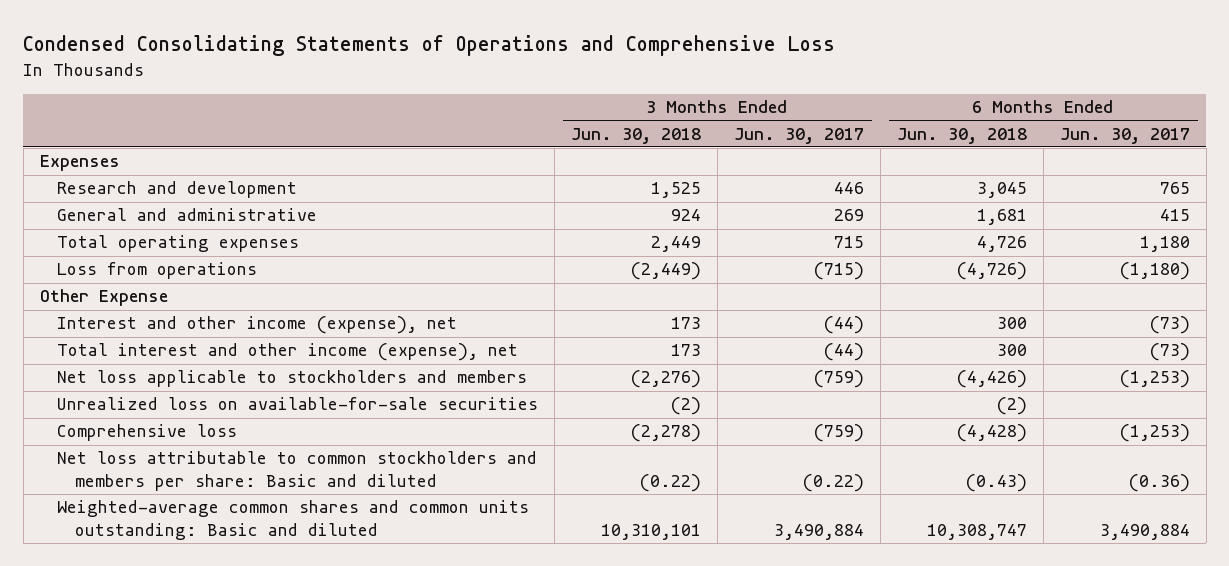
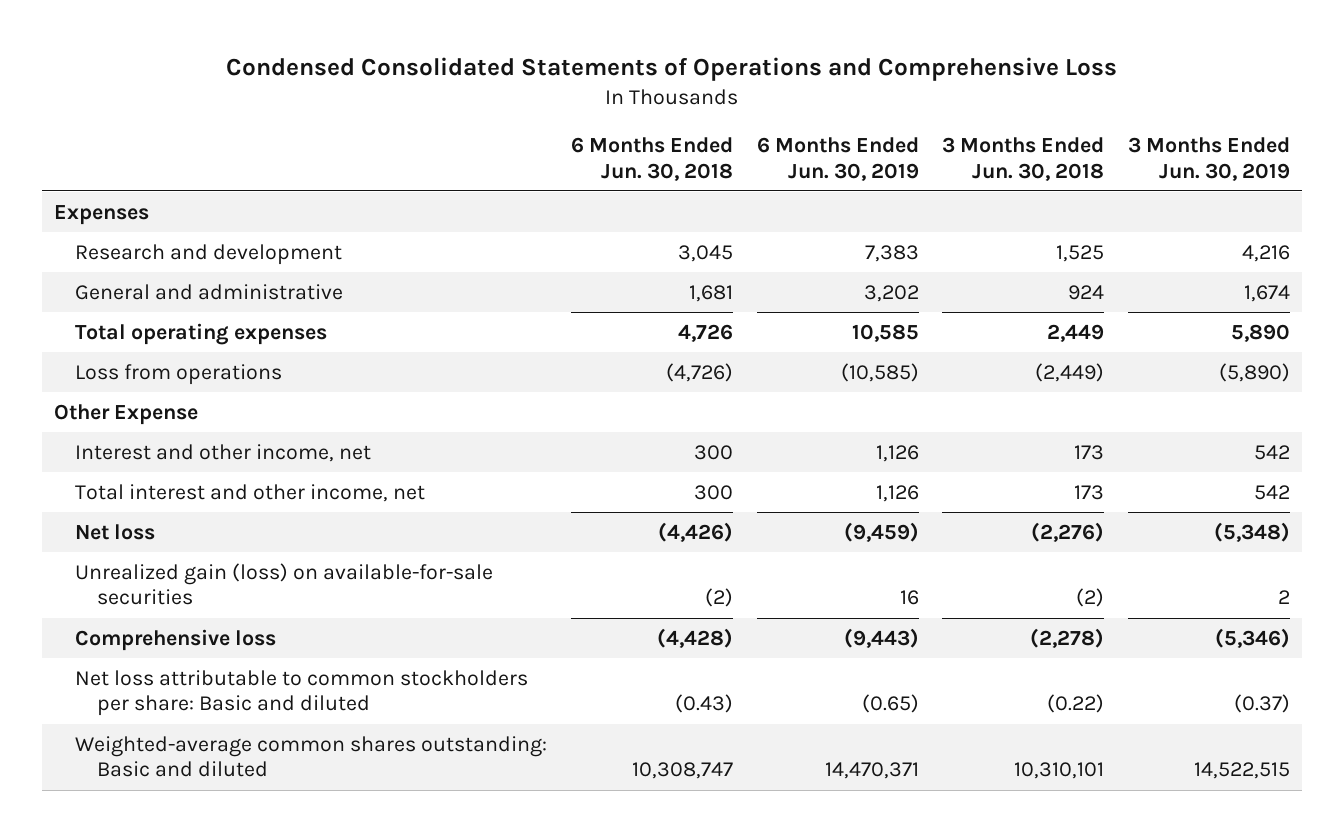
[23,35,836,57] Condensed Consolidating Statements of Operations and Comprehensive Loss -> [225,57,1117,82] Condensed Consolidated Statements of Operations and Comprehensive Loss
[733,127,864,144] Jun. 30, 2017 -> none
[1059,127,1190,144] Jun. 30, 2017 -> none
none -> [756,137,919,181] 6 Months Ended Jun. 30, 2019
none -> [1127,137,1290,181] 3 Months Ended Jun. 30, 2019
[57,316,458,335] Interest and other income (expense), net -> [75,443,372,462] Interest and other income, net
[57,343,519,362] Total interest and other income (expense), net -> [75,483,426,502] Total interest and other income, net
[57,370,528,388] Net loss applicable to stockholders and members -> [75,523,156,540] Net loss
[57,397,539,411] Unrealized loss on available-for-sale securities -> [75,562,494,606] Unrealized gain (loss) on available-for-sale securities
[57,451,538,491] Net loss attributable to common stockholders and members per share: Basic and diluted -> [75,669,529,717] Net loss attributable to common stockholders per share: Basic and diluted
[57,500,530,540] Weighted-average common shares and common units outstanding: Basic and diluted -> [75,735,548,778] Weighted-average common shares outstanding: Basic and diluted

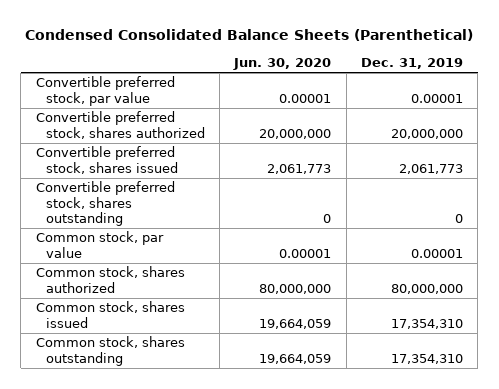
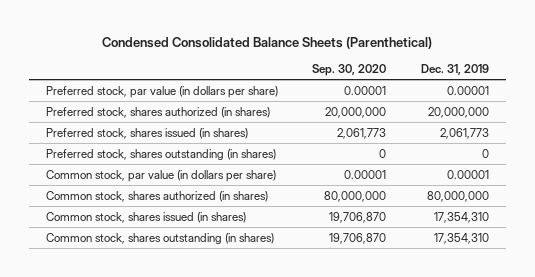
[233,57,332,70] Jun. 30, 2020 -> none
none -> [312,64,387,77] Sep. 30, 2020
[35,76,175,106] Convertible preferred stock, par value -> [46,85,279,98] Preferred stock, par value (in dollars per share)
[35,111,205,139] Convertible preferred stock, shares authorized -> [46,106,271,118] Preferred stock, shares authorized (in shares)
[35,146,178,174] Convertible preferred stock, shares issued -> [46,127,249,139] Preferred stock, shares issued (in shares)
[35,181,175,226] Convertible preferred stock, shares outstanding -> [46,148,277,160] Preferred stock, shares outstanding (in shares)
[35,231,164,258] Common stock, par value -> [46,169,277,182] Common stock, par value (in dollars per share)
[35,266,185,293] Common stock, shares authorized -> [46,190,269,202] Common stock, shares authorized (in shares)
[35,301,185,328] Common stock, shares issued -> [46,211,247,223] Common stock, shares issued (in shares)
[35,336,185,366] Common stock, shares outstanding -> [46,232,275,244] Common stock, shares outstanding (in shares)

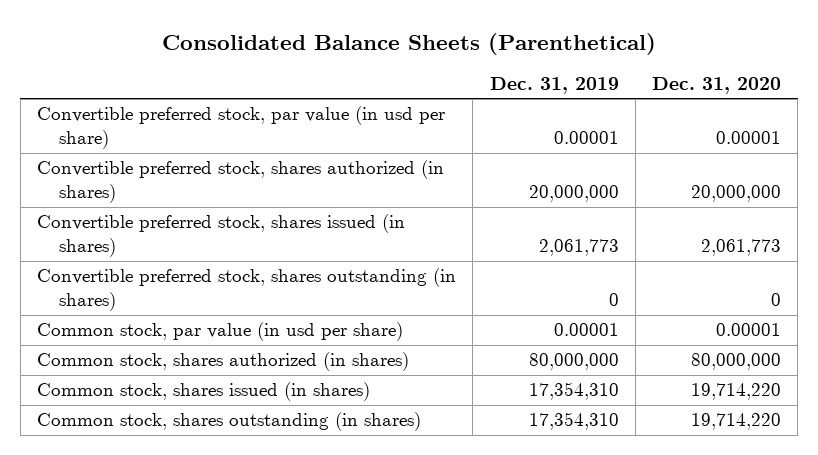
[102,36,433,49] Condensed Consolidated Balance Sheets (Parenthetical) -> [162,32,657,55] Consolidated Balance Sheets (Parenthetical)
[312,64,387,77] Sep. 30, 2020 -> none
none -> [652,76,782,94] Dec. 31, 2020
[46,85,279,98] Preferred stock, par value (in dollars per share) -> [37,106,446,150] Convertible preferred stock, par value (in usd per share)
[46,106,271,118] Preferred stock, shares authorized (in shares) -> [37,160,445,204] Convertible preferred stock, shares authorized (in shares)
[46,127,249,139] Preferred stock, shares issued (in shares) -> [37,214,406,258] Convertible preferred stock, shares issued (in shares)
[46,148,277,160] Preferred stock, shares outstanding (in shares) -> [37,268,457,312] Convertible preferred stock, shares outstanding (in shares)
[46,169,277,182] Common stock, par value (in dollars per share) -> [37,322,404,342] Common stock, par value (in usd per share)

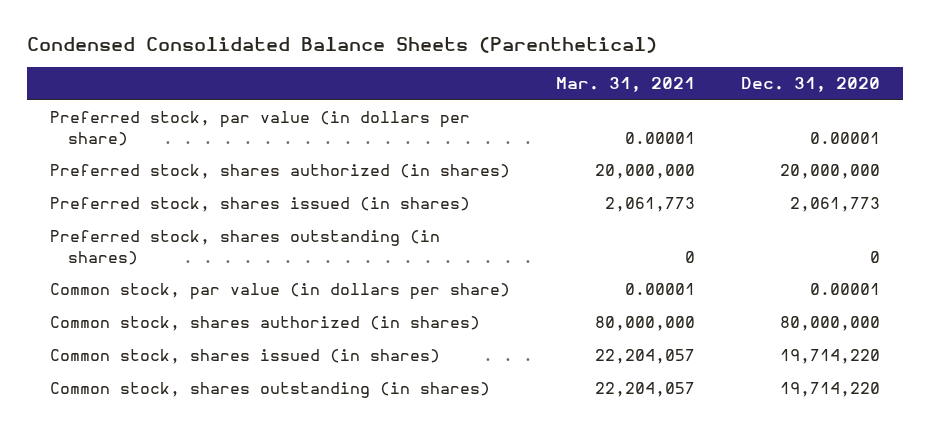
[162,32,657,55] Consolidated Balance Sheets (Parenthetical) -> [26,37,657,54] Condensed Consolidated Balance Sheets (Parenthetical)
[489,76,619,94] Dec. 31, 2019 -> none
none -> [555,77,695,93] Mar. 31, 2021
[37,106,446,150] Convertible preferred stock, par value (in usd per share) -> [49,111,470,146] Preferred stock, par value (in dollars per share)
[37,160,445,204] Convertible preferred stock, shares authorized (in shares) -> [49,164,510,180] Preferred stock, shares authorized (in shares)
[37,214,406,258] Convertible preferred stock, shares issued (in shares) -> [49,197,470,213] Preferred stock, shares issued (in shares)
[37,268,457,312] Convertible preferred stock, shares outstanding (in shares) -> [49,230,440,265] Preferred stock, shares outstanding (in shares)
[37,322,404,342] Common stock, par value (in usd per share) -> [49,283,510,301] Common stock, par value (in dollars per share)

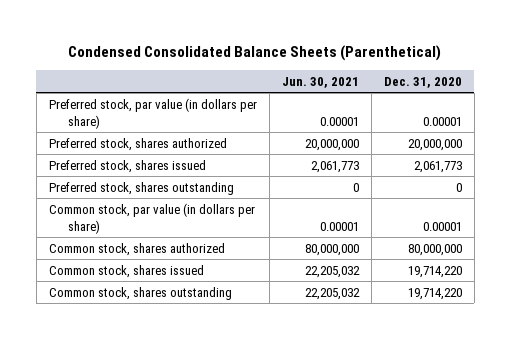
[555,77,695,93] Mar. 31, 2021 -> none
none -> [281,76,359,88] Jun. 30, 2021
[49,164,510,180] Preferred stock, shares authorized (in shares) -> [48,137,227,151] Preferred stock, shares authorized
[49,197,470,213] Preferred stock, shares issued (in shares) -> [48,159,206,173] Preferred stock, shares issued
[49,230,440,265] Preferred stock, shares outstanding (in shares) -> [48,181,234,195] Preferred stock, shares outstanding
[49,316,480,332] Common stock, shares authorized (in shares) -> [48,242,225,256] Common stock, shares authorized
[49,349,440,365] Common stock, shares issued (in shares) -> [48,264,204,278] Common stock, shares issued
[49,382,490,399] Common stock, shares outstanding (in shares) -> [48,286,232,300] Common stock, shares outstanding

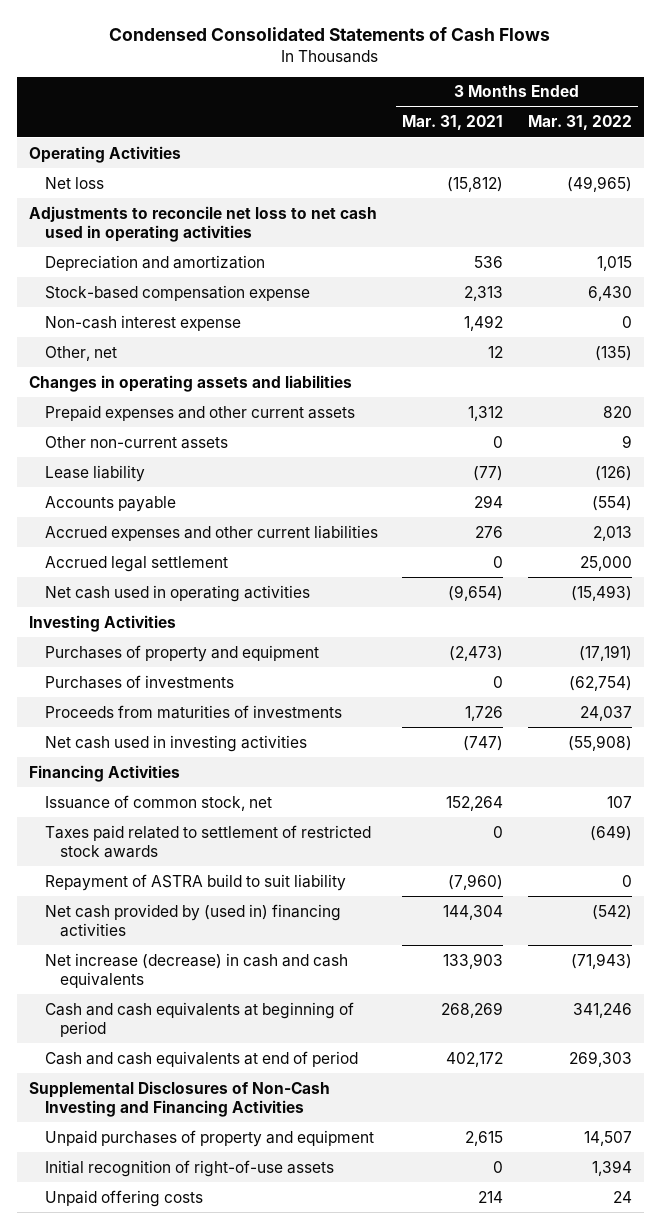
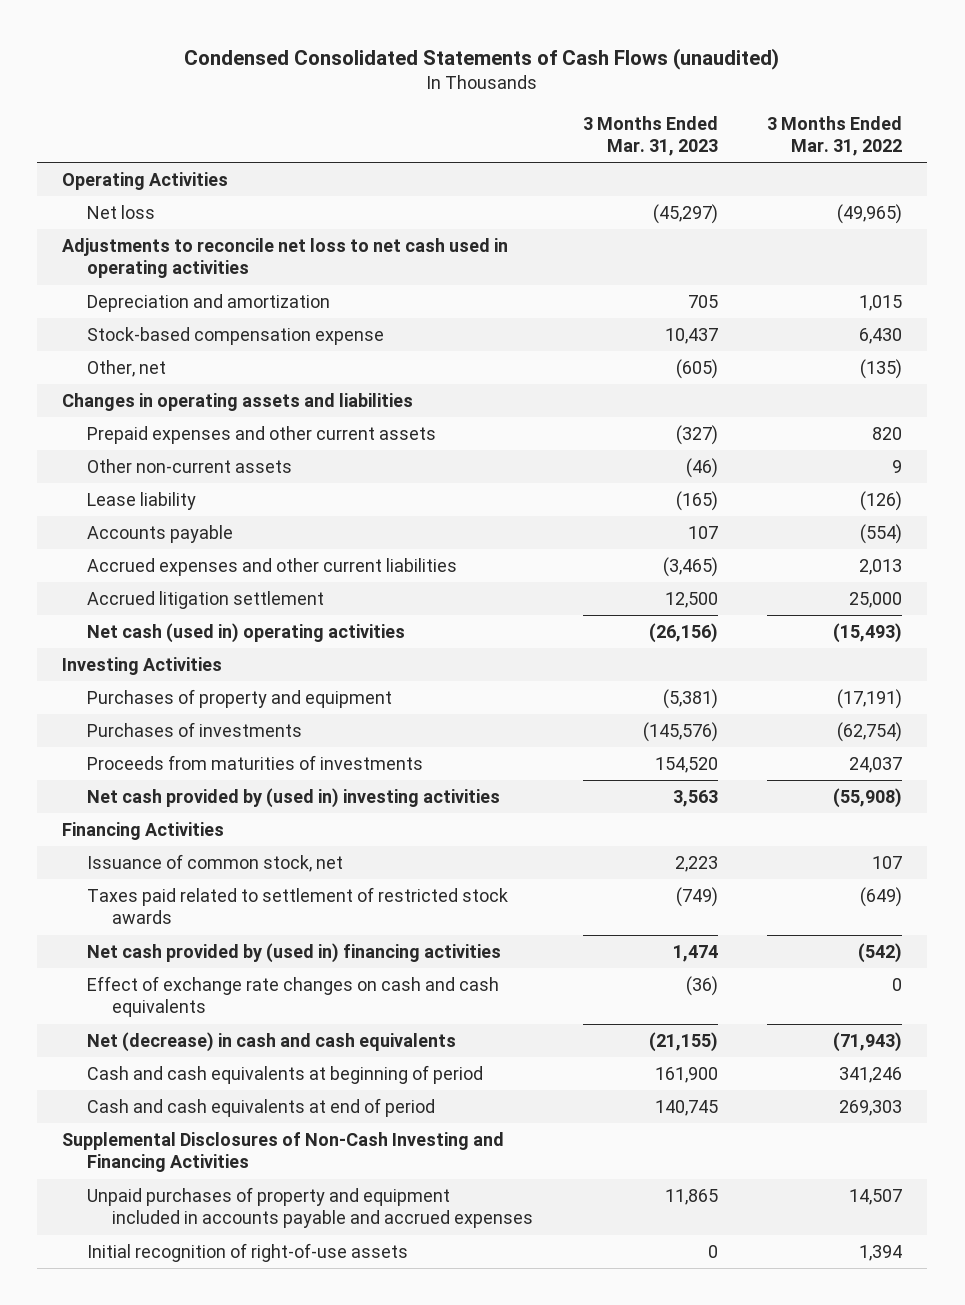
[109,26,551,41] Condensed Consolidated Statements of Cash Flows -> [184,48,780,71] Condensed Consolidated Statements of Cash Flows (unaudited)
[402,115,504,131] Mar. 31, 2021 -> none
none -> [582,115,718,157] 3 Months Ended Mar. 31, 2023
[44,314,241,331] Non-cash interest expense -> none
[44,555,228,572] Accrued legal settlement -> [87,591,325,610] Accrued litigation settlement
[44,584,310,602] Net cash used in operating activities -> [87,623,406,644] Net cash (used in) operating activities
[44,734,307,752] Net cash used in investing activities -> [87,788,501,809] Net cash provided by (used in) investing activities
[44,873,346,891] Repayment of ASTRA build to suit liability -> none
none -> [87,976,500,1018] Effect of exchange rate changes on cash and cash equivalents
[44,952,348,988] Net increase (decrease) in cash and cash equivalents -> [87,1032,457,1053] Net (decrease) in cash and cash equivalents
[44,1129,374,1147] Unpaid purchases of property and equipment -> [87,1187,534,1229] Unpaid purchases of property and equipment included in accounts payable and accrued expenses
[44,1189,203,1207] Unpaid offering costs -> none

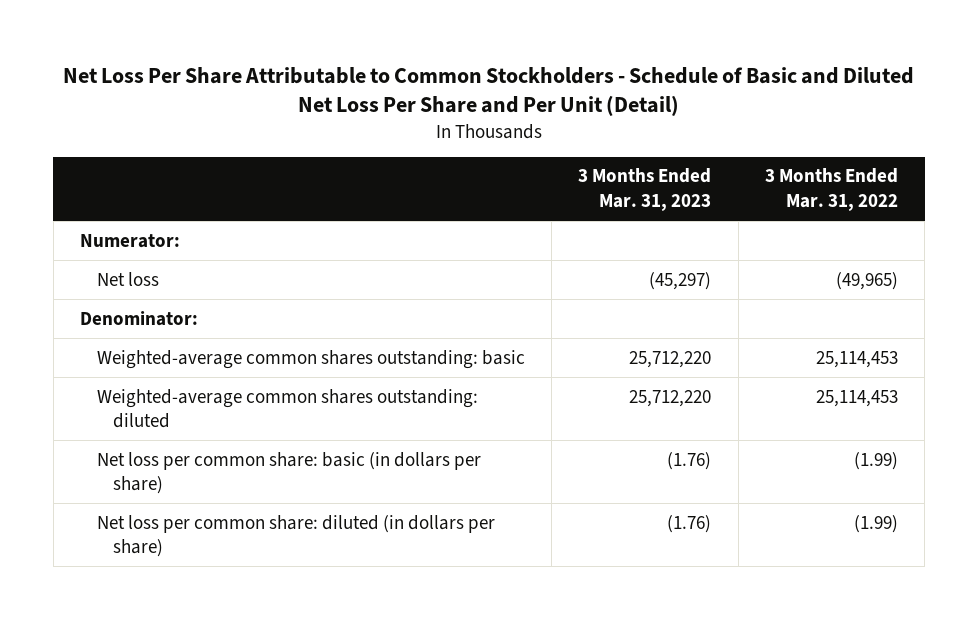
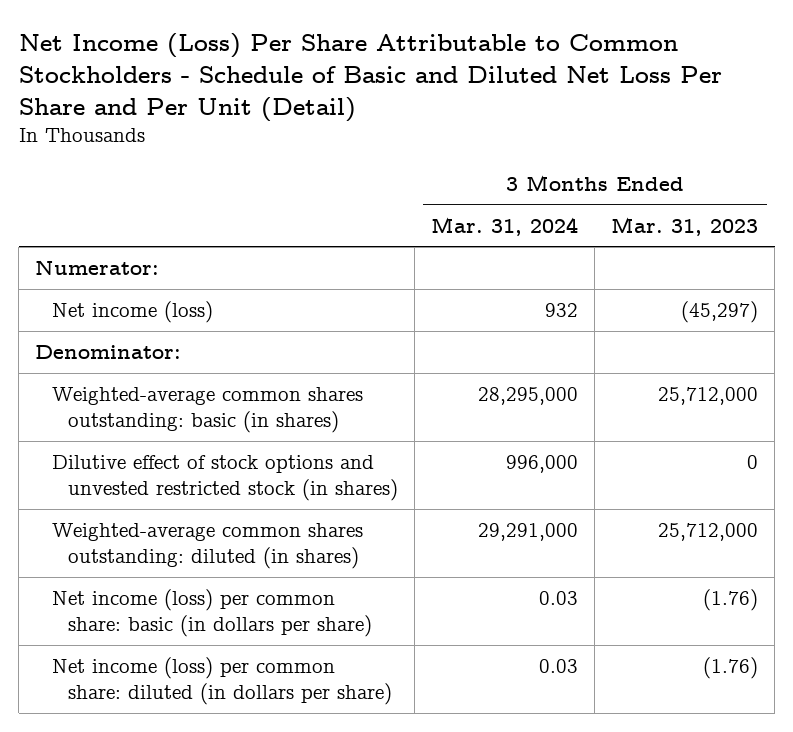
[63,66,915,117] Net Loss Per Share Attributable to Common Stockholders - Schedule of Basic and Diluted Net Loss Per Share and Per Unit (Detail) -> [18,32,722,122] Net Income (Loss) Per Share Attributable to Common Stockholders - Schedule of Basic and Diluted Net Loss Per Share and Per Unit (Detail)
[765,168,899,211] 3 Months Ended Mar. 31, 2022 -> none
none -> [431,216,579,236] Mar. 31, 2024
[96,271,159,286] Net loss -> [51,300,213,323] Net income (loss)
[96,349,525,369] Weighted-average common shares outstanding: basic -> [51,386,363,434] Weighted-average common shares outstanding: basic (in shares)
[629,350,712,368] 25,712,220 -> [658,386,759,405] 25,712,000
none -> [51,454,399,502] Dilutive effect of stock options and unvested restricted stock (in shares)
[96,388,478,429] Weighted-average common shares outstanding: diluted -> [51,522,363,570] Weighted-average common shares outstanding: diluted (in shares)
[629,389,712,407] 25,712,220 -> [658,522,759,541] 25,712,000
[96,451,481,495] Net loss per common share: basic (in dollars per share) -> [51,588,373,638] Net income (loss) per common share: basic (in dollars per share)
[96,514,495,558] Net loss per common share: diluted (in dollars per share) -> [51,656,393,706] Net income (loss) per common share: diluted (in dollars per share)

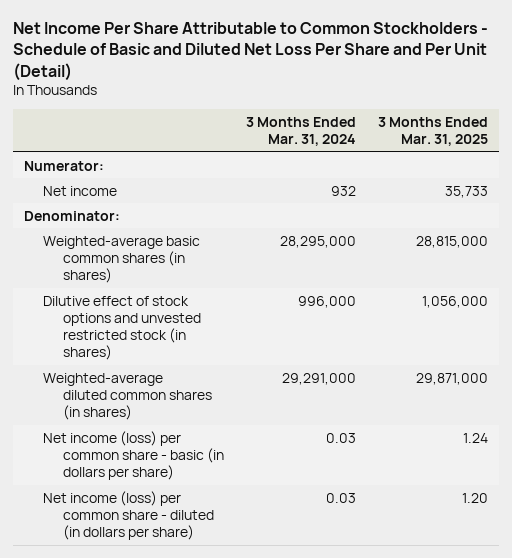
[18,32,722,122] Net Income (Loss) Per Share Attributable to Common Stockholders - Schedule of Basic and Diluted Net Loss Per Share and Per Unit (Detail) -> [12,21,488,81] Net Income Per Share Attributable to Common Stockholders - Schedule of Basic and Diluted Net Loss Per Share and Per Unit (Detail)
[611,216,759,236] Mar. 31, 2023 -> none
none -> [378,116,489,146] 3 Months Ended Mar. 31, 2025
[51,300,213,323] Net income (loss) -> [43,185,118,196] Net income
[51,386,363,434] Weighted-average common shares outstanding: basic (in shares) -> [43,235,201,283] Weighted-average basic common shares (in shares)
[51,522,363,570] Weighted-average common shares outstanding: diluted (in shares) -> [43,372,212,420] Weighted-average diluted common shares (in shares)
[51,588,373,638] Net income (loss) per common share: basic (in dollars per share) -> [43,430,224,480] Net income (loss) per common share - basic (in dollars per share)
[51,656,393,706] Net income (loss) per common share: diluted (in dollars per share) -> [43,490,214,540] Net income (loss) per common share - diluted (in dollars per share)

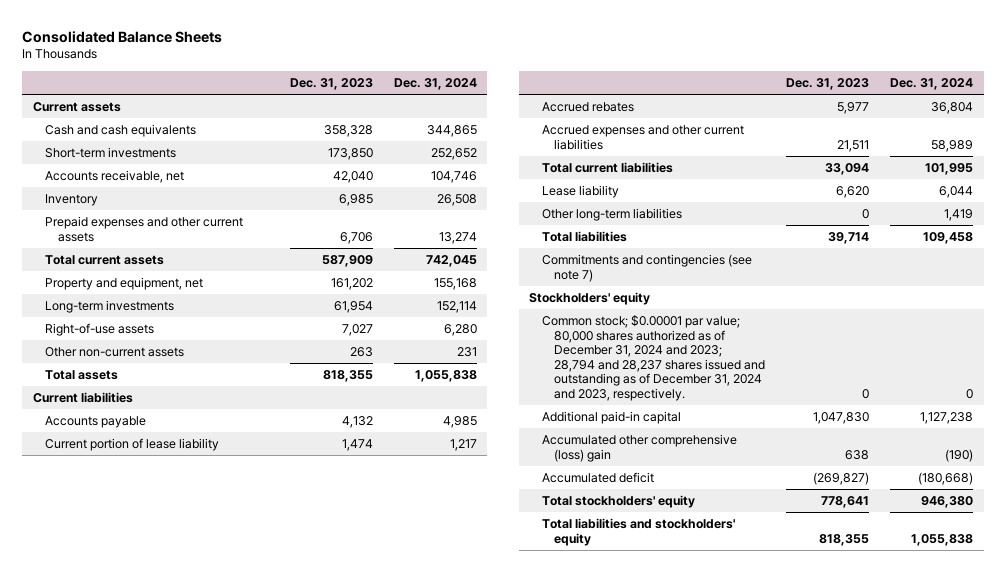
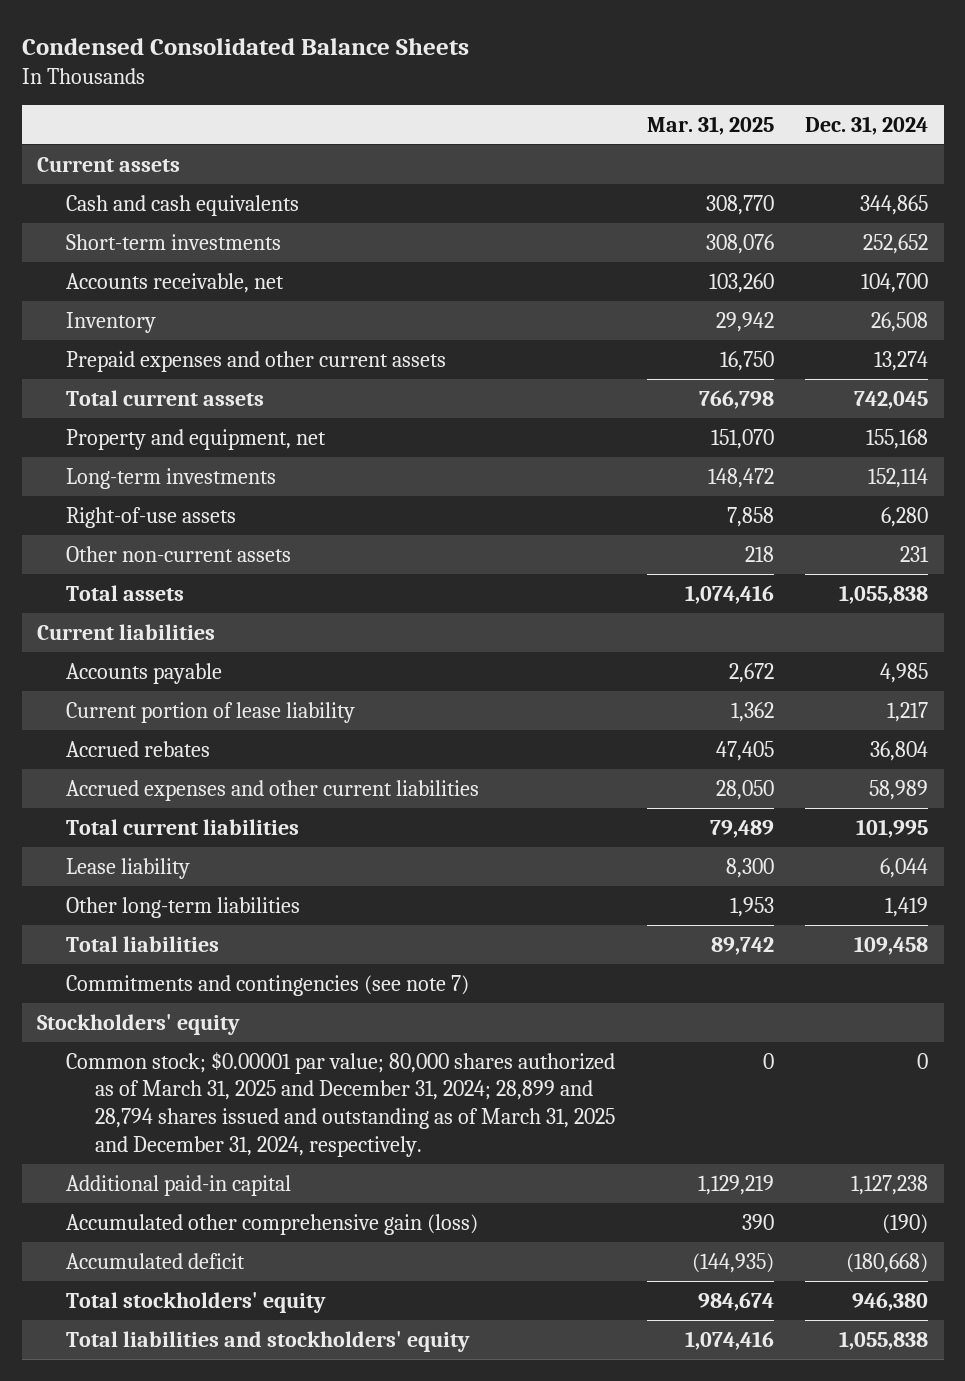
[22,30,223,43] Consolidated Balance Sheets -> [21,37,469,55] Condensed Consolidated Balance Sheets
[289,78,373,91] Dec. 31, 2023 -> none
none -> [646,115,774,135] Mar. 31, 2025
[430,171,477,184] 104,746 -> [861,272,929,293] 104,700
[541,315,766,401] Common stock; $0.00001 par value; 80,000 shares authorized as of December 31, 2024 and 2023; 28,794 and 28,237 shares issued and outstanding as of December 31, 2024 and 2023, respectively. -> [66,1051,616,1158] Common stock; $0.00001 par value; 80,000 shares authorized as of March 31, 2025 and December 31, 2024; 28,899 and 28,794 shares issued and outstanding as of March 31, 2025 and December 31, 2024, respectively.
[541,434,737,462] Accumulated other comprehensive (loss) gain -> [66,1213,479,1235] Accumulated other comprehensive gain (loss)

